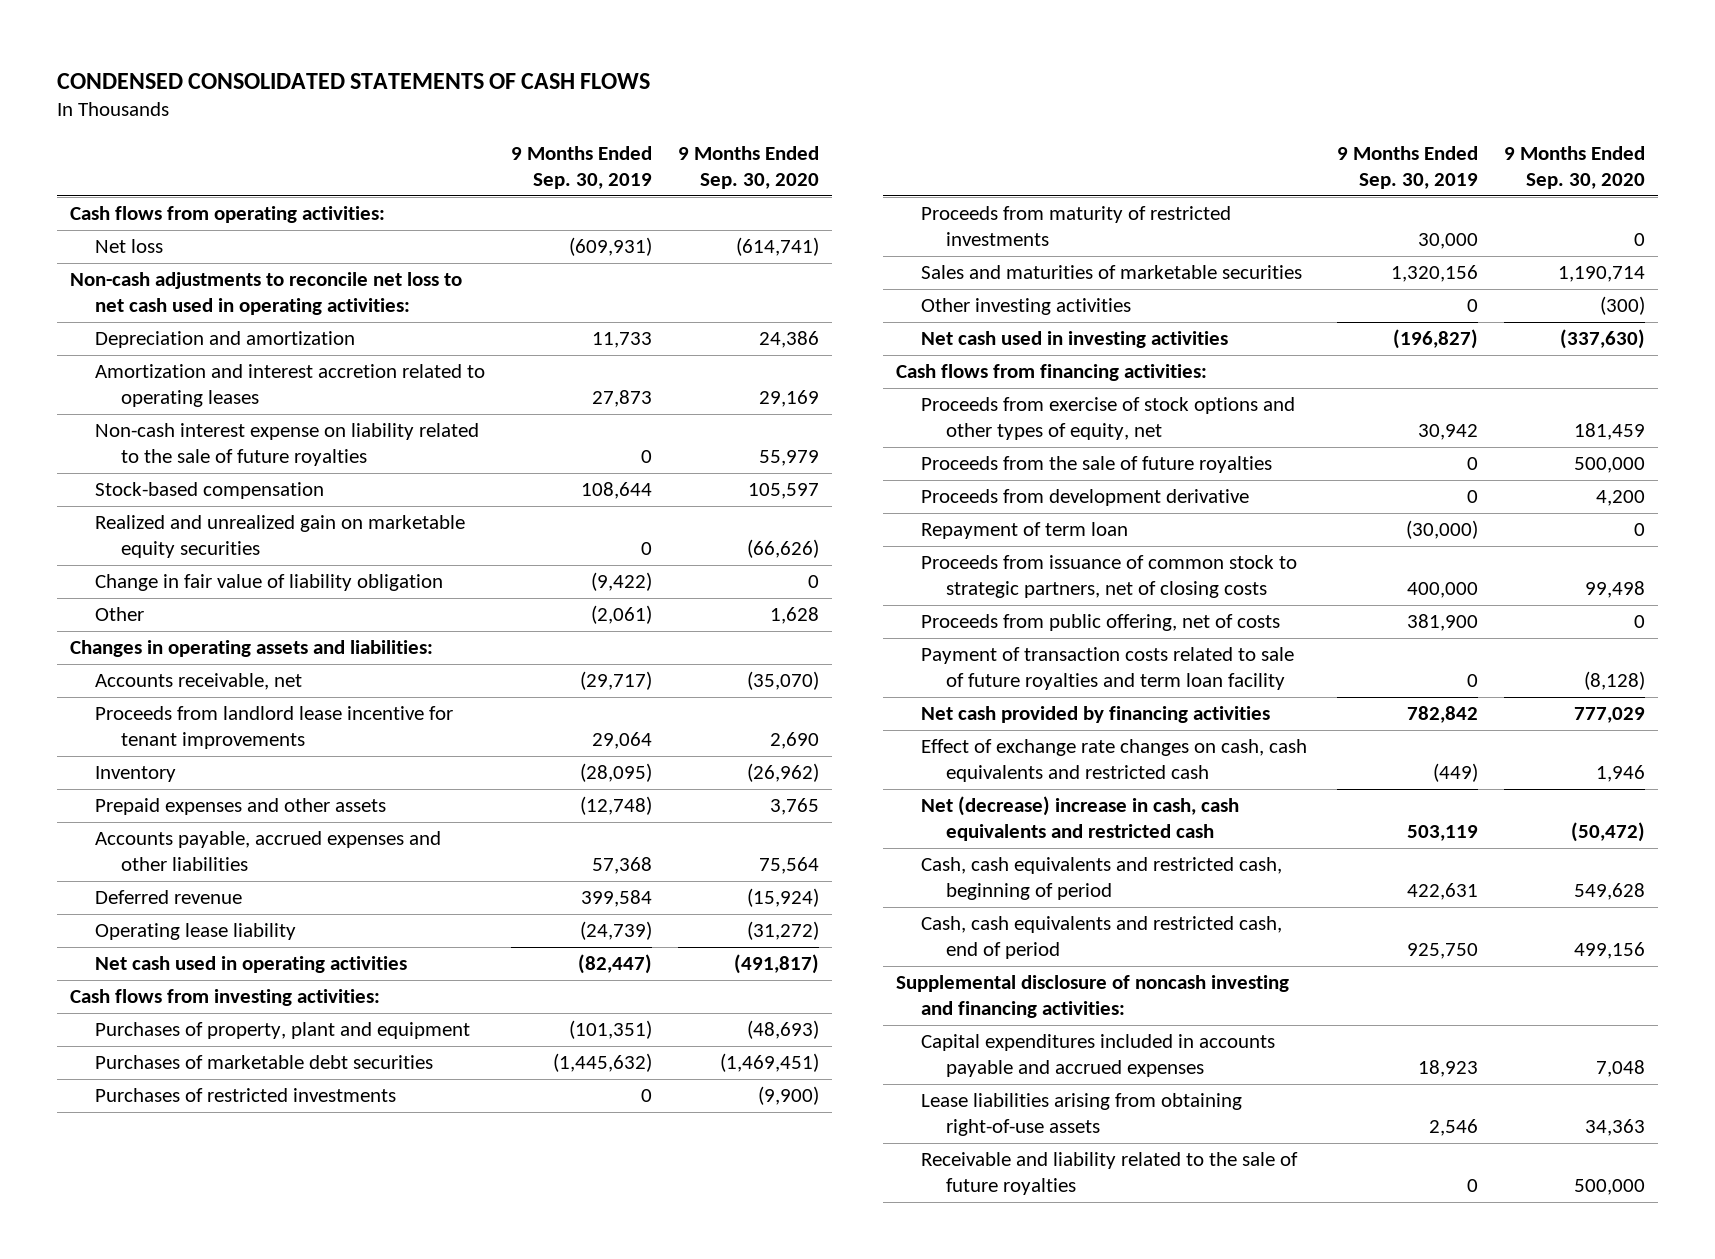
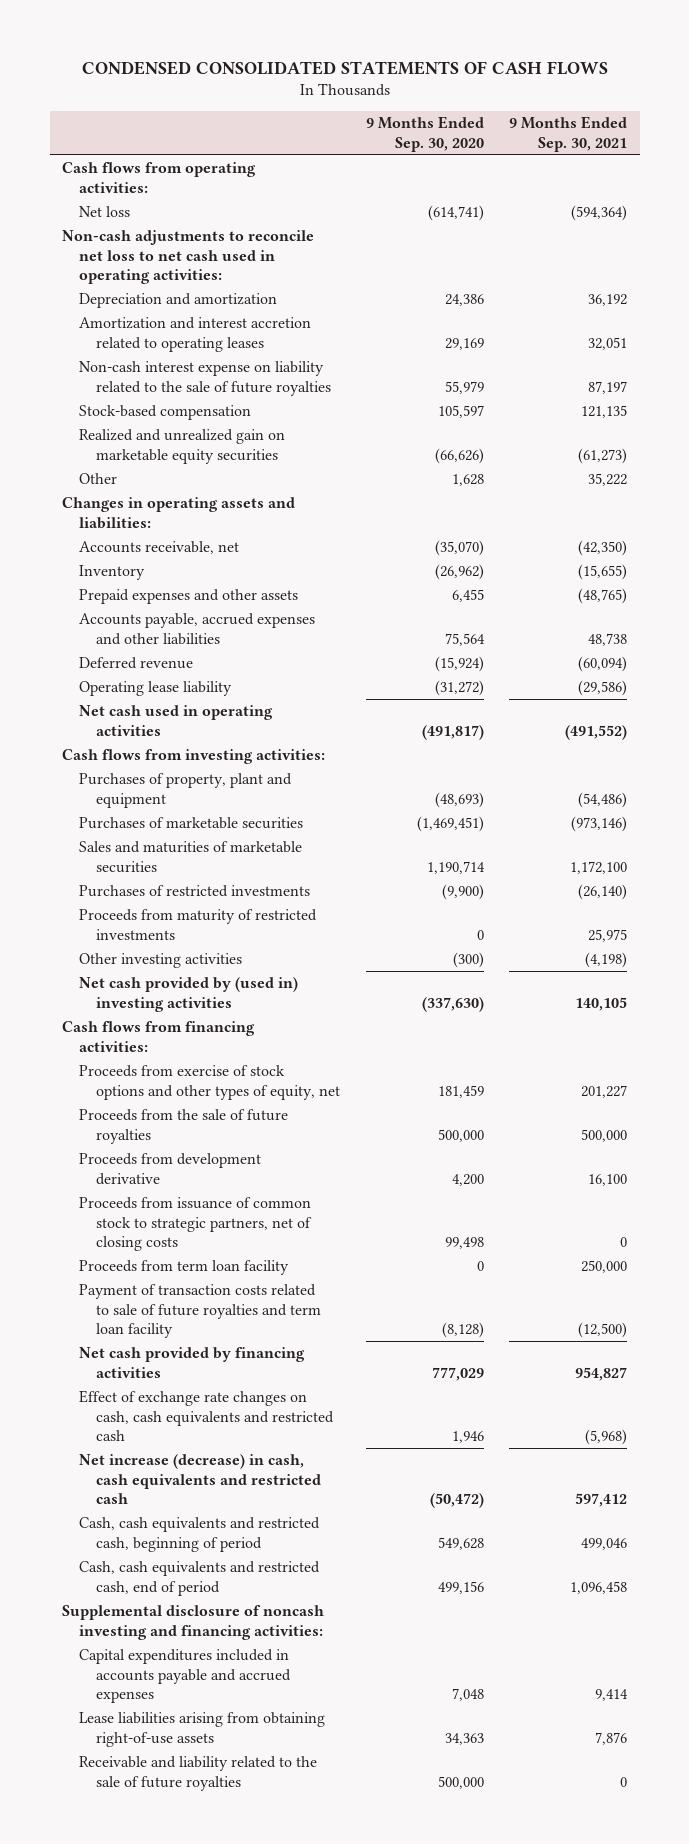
[511,145,653,189] 9 Months Ended Sep. 30, 2019 -> none
none -> [508,116,627,152] 9 Months Ended Sep. 30, 2021
[95,574,444,592] Change in fair value of liability obligation -> none
[95,706,454,750] Proceeds from landlord lease incentive for tenant improvements -> none
[770,798,820,816] 3,765 -> [451,589,484,603] 6,455
[95,1055,434,1070] Purchases of marketable debt securities -> [79,817,304,830] Purchases of marketable securities
[921,265,1303,280] Sales and maturities of marketable securities -> [79,841,303,873] Sales and maturities of marketable securities
[921,331,1229,349] Net cash used in investing activities -> [79,977,299,1012] Net cash provided by (used in) investing activities
[921,522,1129,540] Repayment of term loan -> none
[921,614,1281,632] Proceeds from public offering, net of costs -> none
none -> [79,1260,290,1276] Proceeds from term loan facility
[921,796,1240,842] Net (decrease) increase in cash, cash equivalents and restricted cash -> [79,1454,322,1505] Net increase (decrease) in cash, cash equivalents and restricted cash

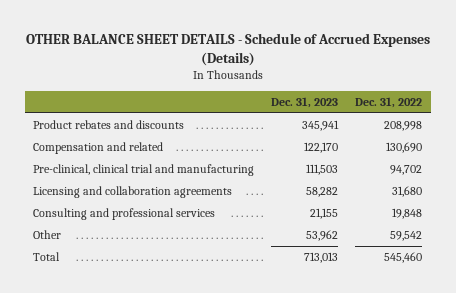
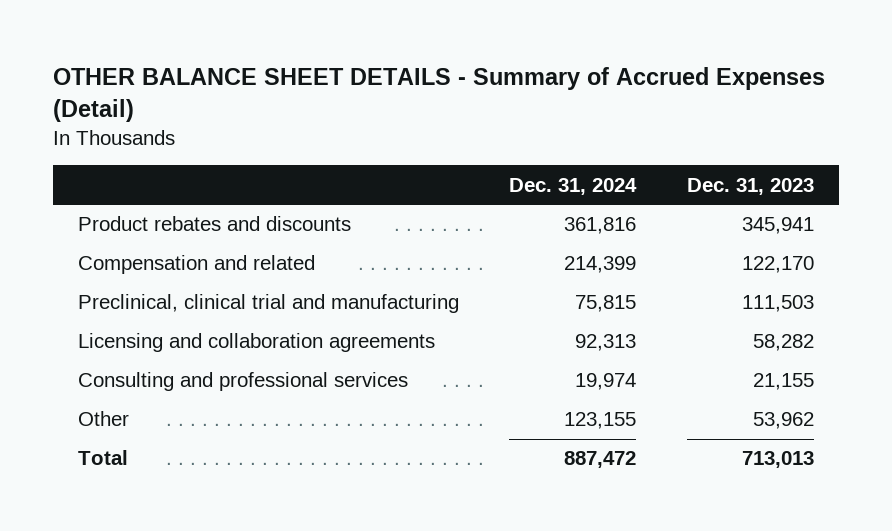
[25,32,430,66] OTHER BALANCE SHEET DETAILS - Schedule of Accrued Expenses (Details) -> [53,67,826,123] OTHER BALANCE SHEET DETAILS - Summary of Accrued Expenses (Detail)
[355,97,423,109] Dec. 31, 2022 -> none
none -> [509,177,638,195] Dec. 31, 2024
[33,163,255,176] Pre-clinical, clinical trial and manufacturing -> [78,294,460,314] Preclinical, clinical trial and manufacturing

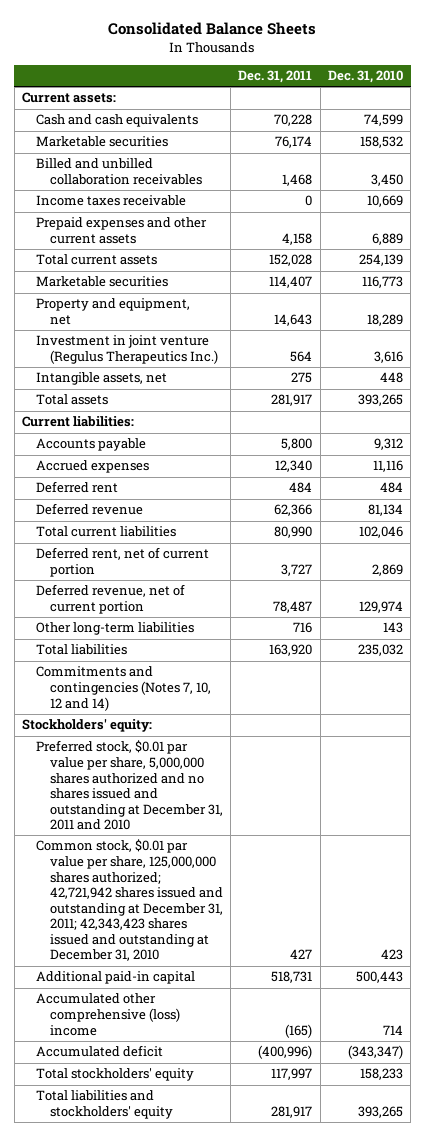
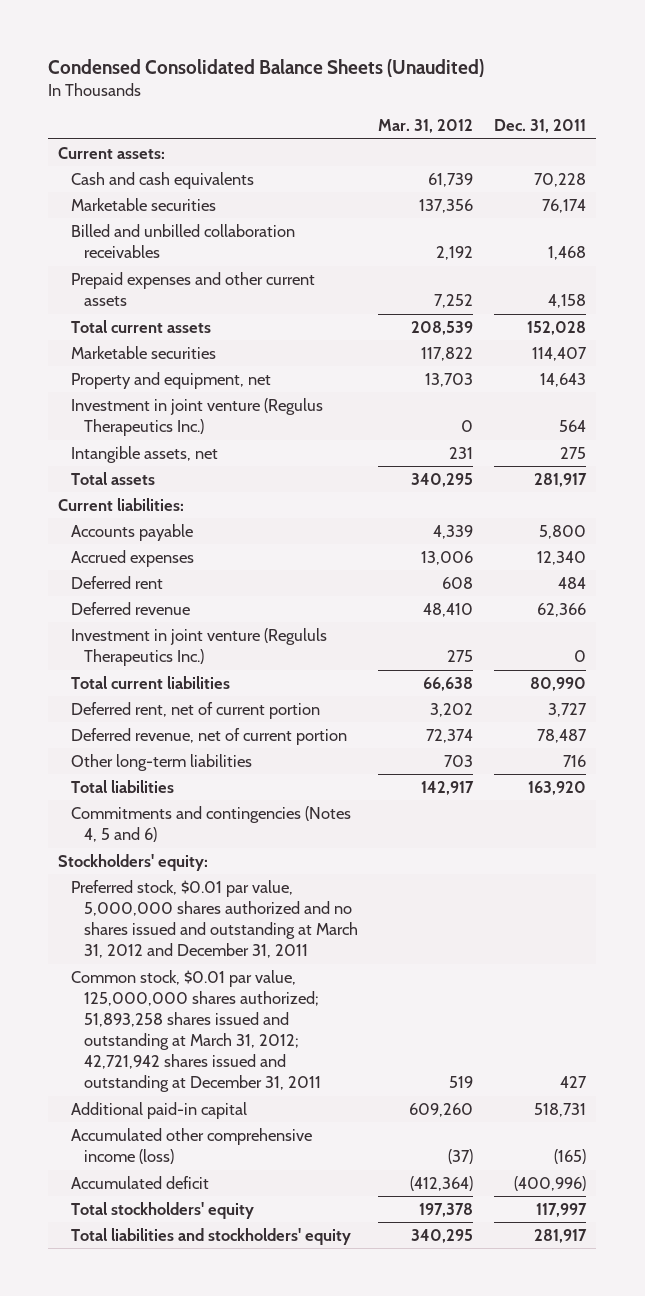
[108,22,317,36] Consolidated Balance Sheets -> [48,58,485,77] Condensed Consolidated Balance Sheets (Unaudited)
[327,70,403,84] Dec. 31, 2010 -> none
none -> [378,119,474,134] Mar. 31, 2012
[36,195,187,207] Income taxes receivable -> none
none -> [71,627,328,667] Investment in joint venture (Regululs Therapeutics Inc.)
[36,666,211,711] Commitments and contingencies (Notes 7, 10, 12 and 14) -> [71,805,352,843] Commitments and contingencies (Notes 4, 5 and 6)
[36,740,223,831] Preferred stock, $0.01 par value per share, 5,000,000 shares authorized and no shares issued and outstanding at December 31, 2011 and 2010 -> [71,879,358,959] Preferred stock, $0.01 par value, 5,000,000 shares authorized and no shares issued and outstanding at March 31, 2012 and December 31, 2011
[36,839,223,962] Common stock, $0.01 par value per share, 125,000,000 shares authorized; 42,721,942 shares issued and outstanding at December 31, 2011; 42,343,423 shares issued and outstanding at December 31, 2010 -> [71,969,321,1093] Common stock, $0.01 par value, 125,000,000 shares authorized; 51,893,258 shares issued and outstanding at March 31, 2012; 42,721,942 shares issued and outstanding at December 31, 2011
[36,993,180,1036] Accumulated other comprehensive (loss) income -> [71,1127,313,1165] Accumulated other comprehensive income (loss)

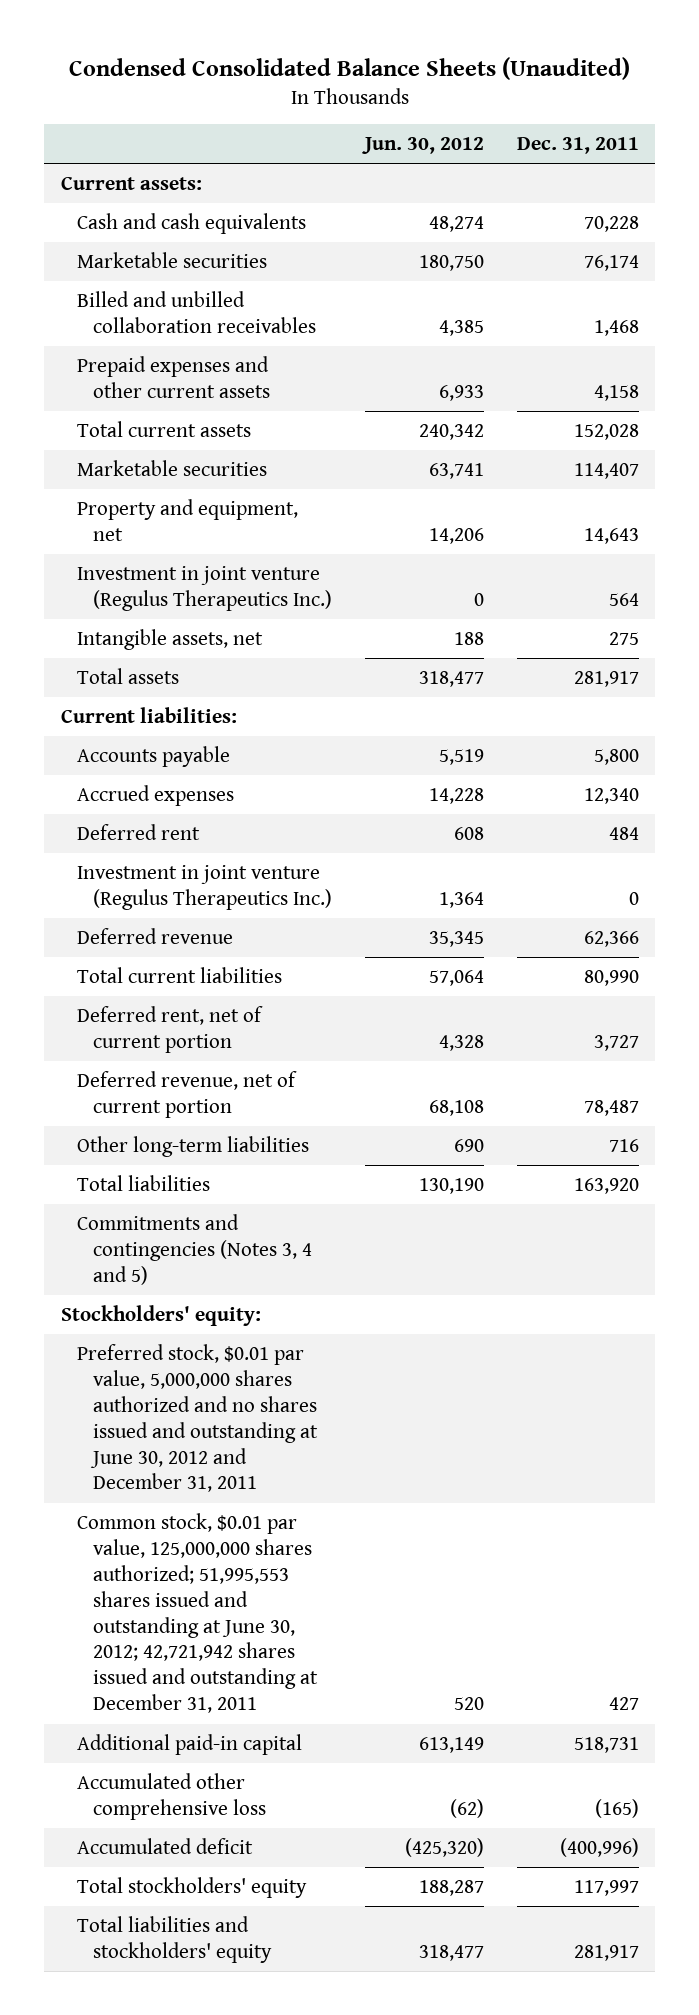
[378,119,474,134] Mar. 31, 2012 -> none
none -> [361,136,484,154] Jun. 30, 2012
none -> [76,864,333,910] Investment in joint venture (Regulus Therapeutics Inc.)
[71,627,328,667] Investment in joint venture (Regululs Therapeutics Inc.) -> none
[71,805,352,843] Commitments and contingencies (Notes 4, 5 and 6) -> [76,1213,313,1285] Commitments and contingencies (Notes 3, 4 and 5)
[71,879,358,959] Preferred stock, $0.01 par value, 5,000,000 shares authorized and no shares issued and outstanding at March 31, 2012 and December 31, 2011 -> [76,1343,319,1493] Preferred stock, $0.01 par value, 5,000,000 shares authorized and no shares issued and outstanding at June 30, 2012 and December 31, 2011
[71,969,321,1093] Common stock, $0.01 par value, 125,000,000 shares authorized; 51,893,258 shares issued and outstanding at March 31, 2012; 42,721,942 shares issued and outstanding at December 31, 2011 -> [76,1512,319,1714] Common stock, $0.01 par value, 125,000,000 shares authorized; 51,995,553 shares issued and outstanding at June 30, 2012; 42,721,942 shares issued and outstanding at December 31, 2011
[71,1127,313,1165] Accumulated other comprehensive income (loss) -> [76,1772,267,1820] Accumulated other comprehensive loss

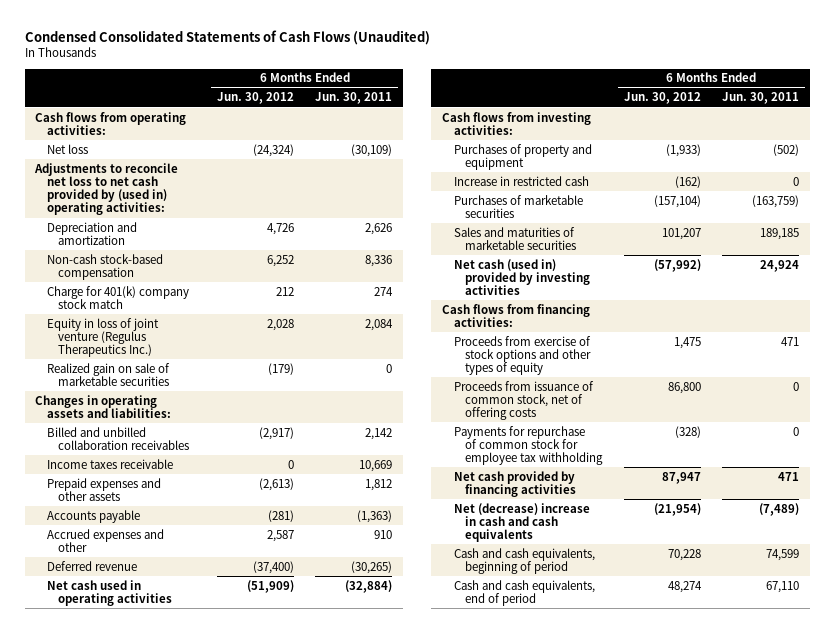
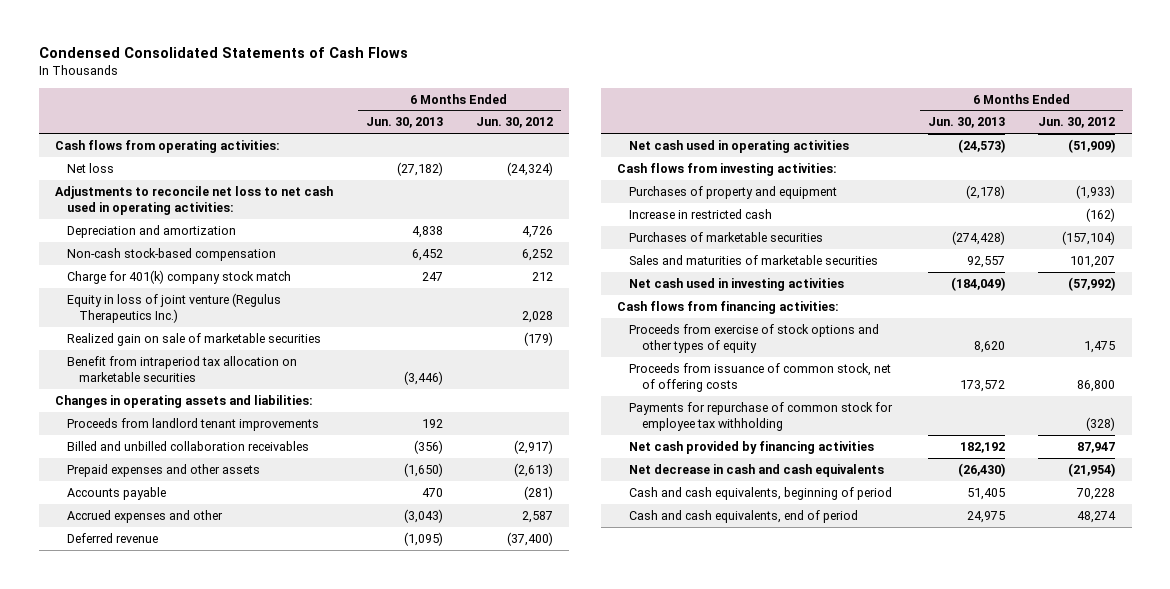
[24,30,430,46] Condensed Consolidated Statements of Cash Flows (Unaudited) -> [38,47,408,59] Condensed Consolidated Statements of Cash Flows
[315,92,393,105] Jun. 30, 2011 -> none
none -> [365,117,443,129] Jun. 30, 2013
[34,162,179,216] Adjustments to reconcile net loss to net cash provided by (used in) operating activities: -> [54,185,333,215] Adjustments to reconcile net loss to net cash used in operating activities:
none -> [67,355,298,382] Benefit from intraperiod tax allocation on marketable securities
none -> [67,417,320,431] Proceeds from landlord tenant improvements
[46,458,173,469] Income taxes receivable -> none
[453,258,591,296] Net cash (used in) provided by investing activities -> [629,277,845,291] Net cash used in investing activities
[453,502,590,543] Net (decrease) increase in cash and cash equivalents -> [629,463,885,477] Net decrease in cash and cash equivalents

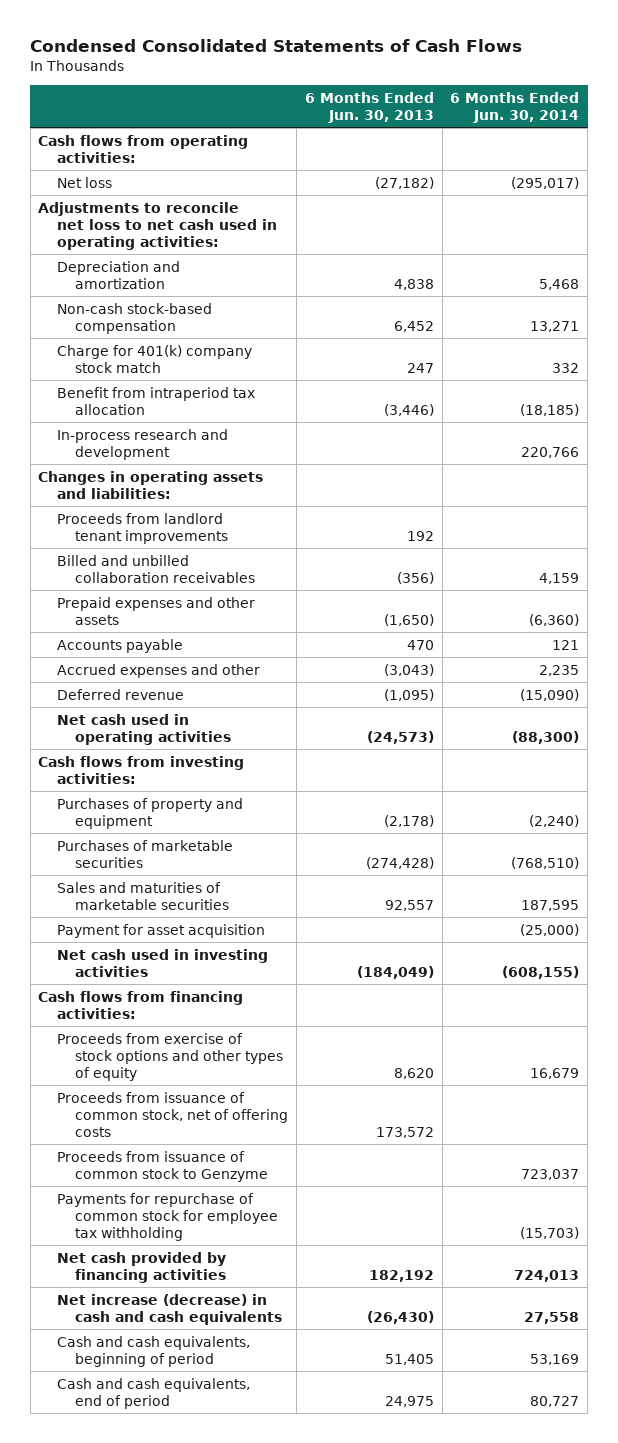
[475,117,553,129] Jun. 30, 2012 -> none
none -> [450,92,580,124] 6 Months Ended Jun. 30, 2014
[67,292,282,323] Equity in loss of joint venture (Regulus Therapeutics Inc.) -> none
[67,332,322,346] Realized gain on sale of marketable securities -> none
[67,355,298,382] Benefit from intraperiod tax allocation on marketable securities -> [56,386,255,415] Benefit from intraperiod tax allocation
none -> [56,428,228,460] In-process research and development
[629,208,773,219] Increase in restricted cash -> none
none -> [56,923,265,938] Payment for asset acquisition
none -> [56,1150,269,1182] Proceeds from issuance of common stock to Genzyme
[629,463,885,477] Net decrease in cash and cash equivalents -> [56,1293,283,1325] Net increase (decrease) in cash and cash equivalents

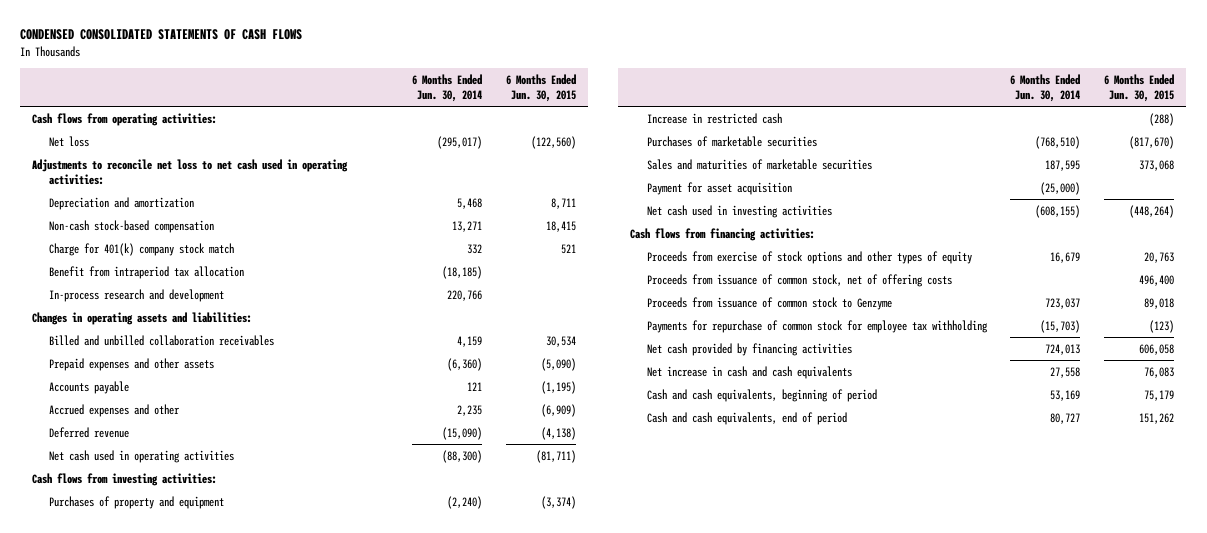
[30,39,523,53] Condensed Consolidated Statements of Cash Flows -> [20,29,303,41] CONDENSED CONSOLIDATED STATEMENTS OF CASH FLOWS
[304,92,434,124] 6 Months Ended Jun. 30, 2013 -> none
none -> [506,73,577,103] 6 Months Ended Jun. 30, 2015
[56,512,229,544] Proceeds from landlord tenant improvements -> none
none -> [646,112,782,124] Increase in restricted cash
[56,1293,283,1325] Net increase (decrease) in cash and cash equivalents -> [646,365,852,379] Net increase in cash and cash equivalents

